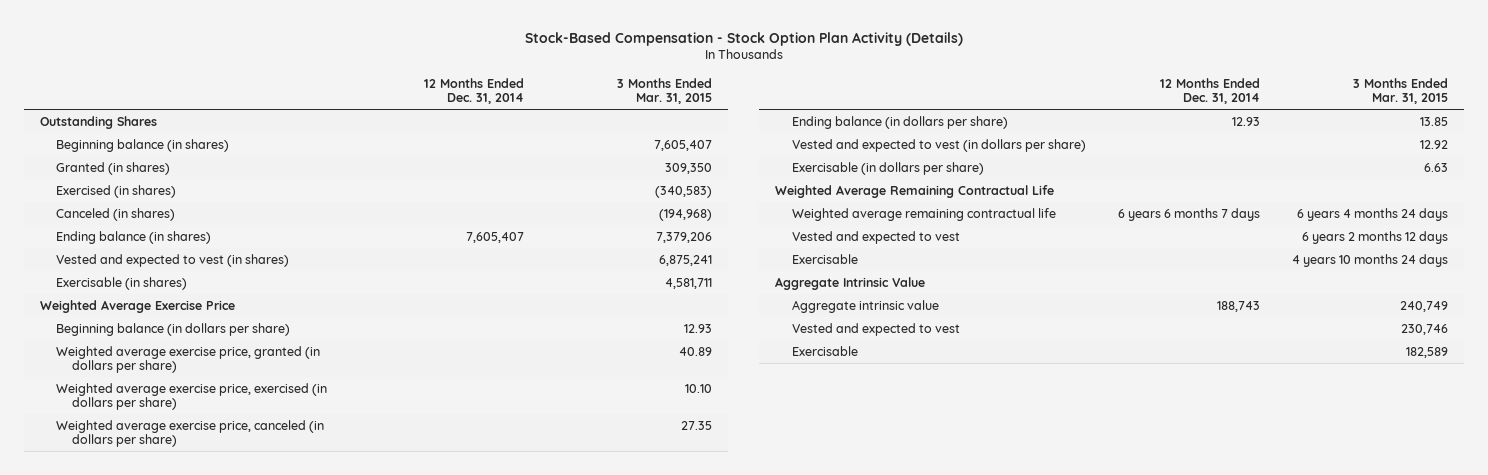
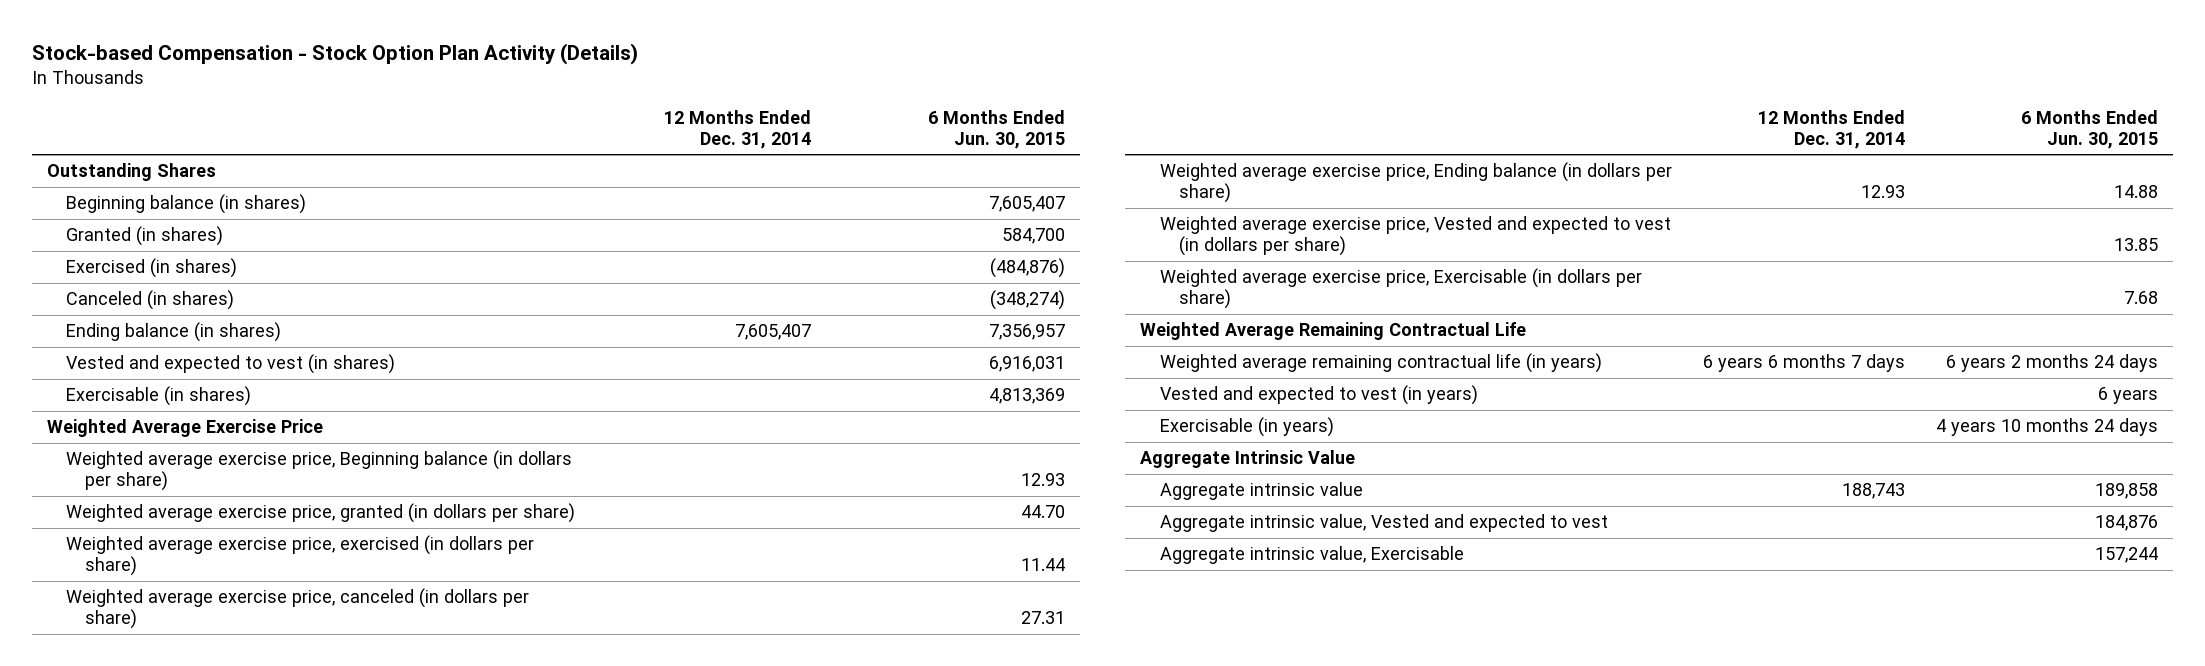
[524,31,963,46] Stock-Based Compensation - Stock Option Plan Activity (Details) -> [31,42,638,65] Stock-based Compensation - Stock Option Plan Activity (Details)
[617,77,713,104] 3 Months Ended Mar. 31, 2015 -> none
none -> [927,109,1065,149] 6 Months Ended Jun. 30, 2015
[56,322,291,336] Beginning balance (in dollars per share) -> [66,450,573,492] Weighted average exercise price, Beginning balance (in dollars per share)
[791,115,1008,129] Ending balance (in dollars per share) -> [1159,162,1672,204] Weighted average exercise price, Ending balance (in dollars per share)
[791,138,1086,152] Vested and expected to vest (in dollars per share) -> [1159,216,1671,257] Weighted average exercise price, Vested and expected to vest (in dollars per share)
[791,161,984,175] Exercisable (in dollars per share) -> [1159,268,1642,310] Weighted average exercise price, Exercisable (in dollars per share)
[791,207,1056,221] Weighted average remaining contractual life -> [1159,353,1602,374] Weighted average remaining contractual life (in years)
[791,230,960,244] Vested and expected to vest -> [1159,385,1478,406] Vested and expected to vest (in years)
[791,253,858,264] Exercisable -> [1159,417,1334,438] Exercisable (in years)
[791,322,960,336] Vested and expected to vest -> [1159,514,1608,533] Aggregate intrinsic value, Vested and expected to vest
[791,345,858,356] Exercisable -> [1159,546,1464,565] Aggregate intrinsic value, Exercisable

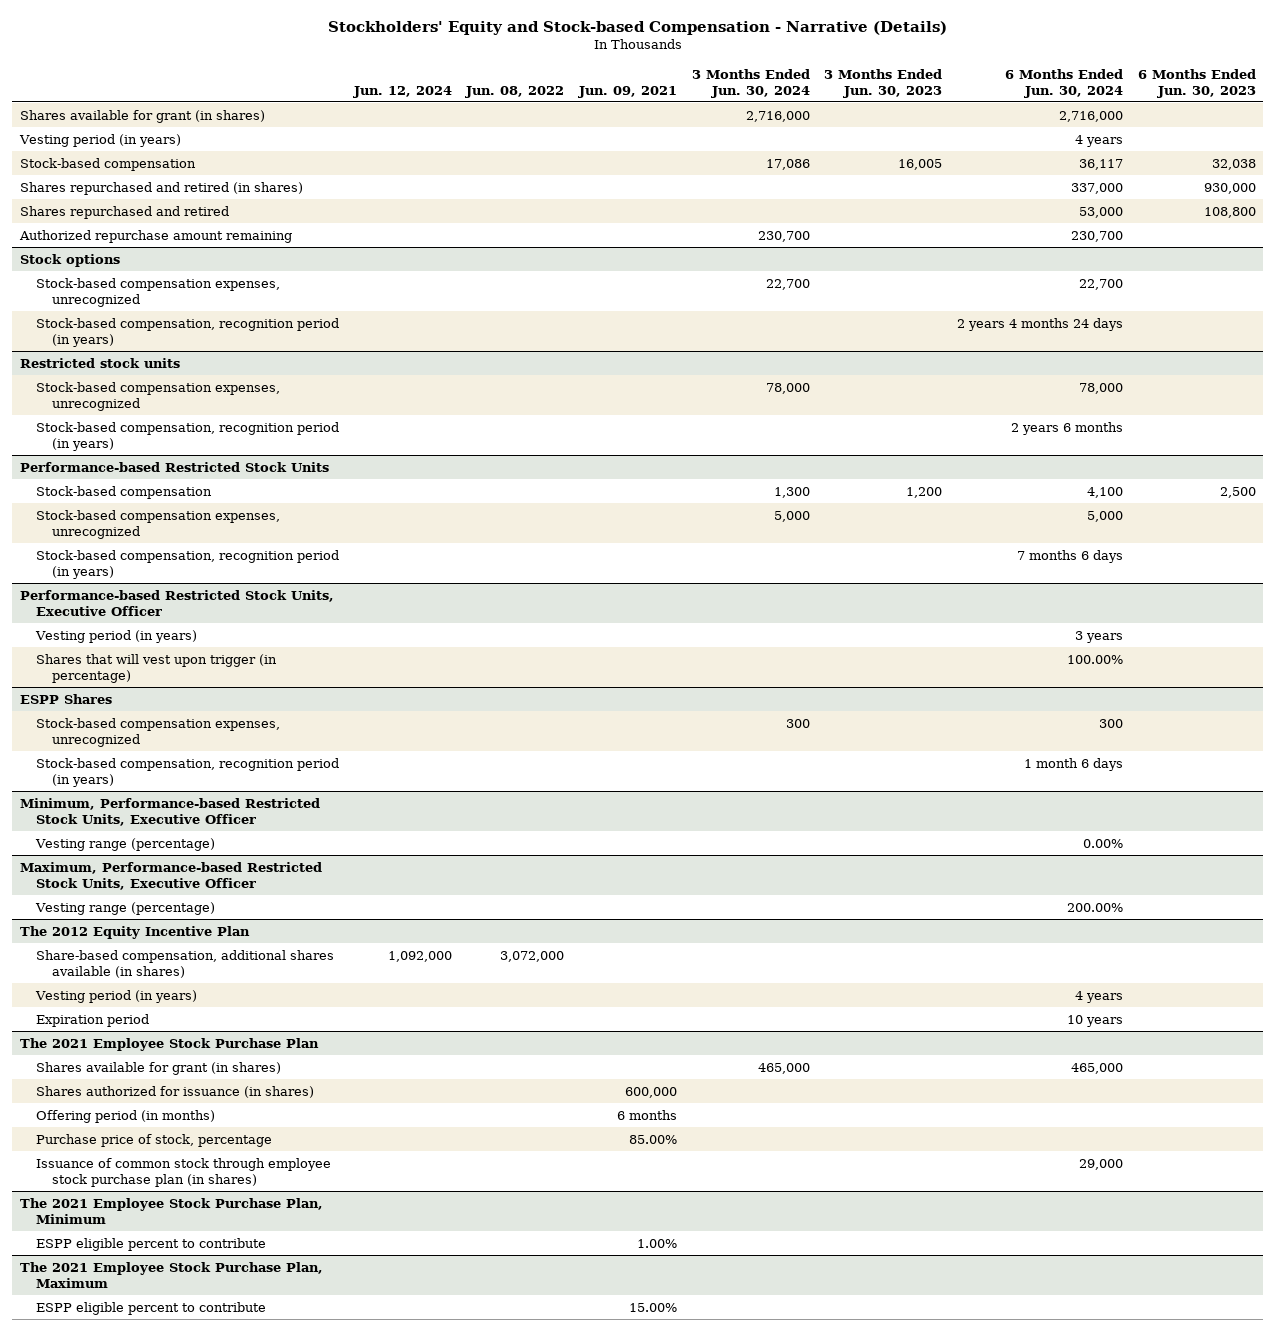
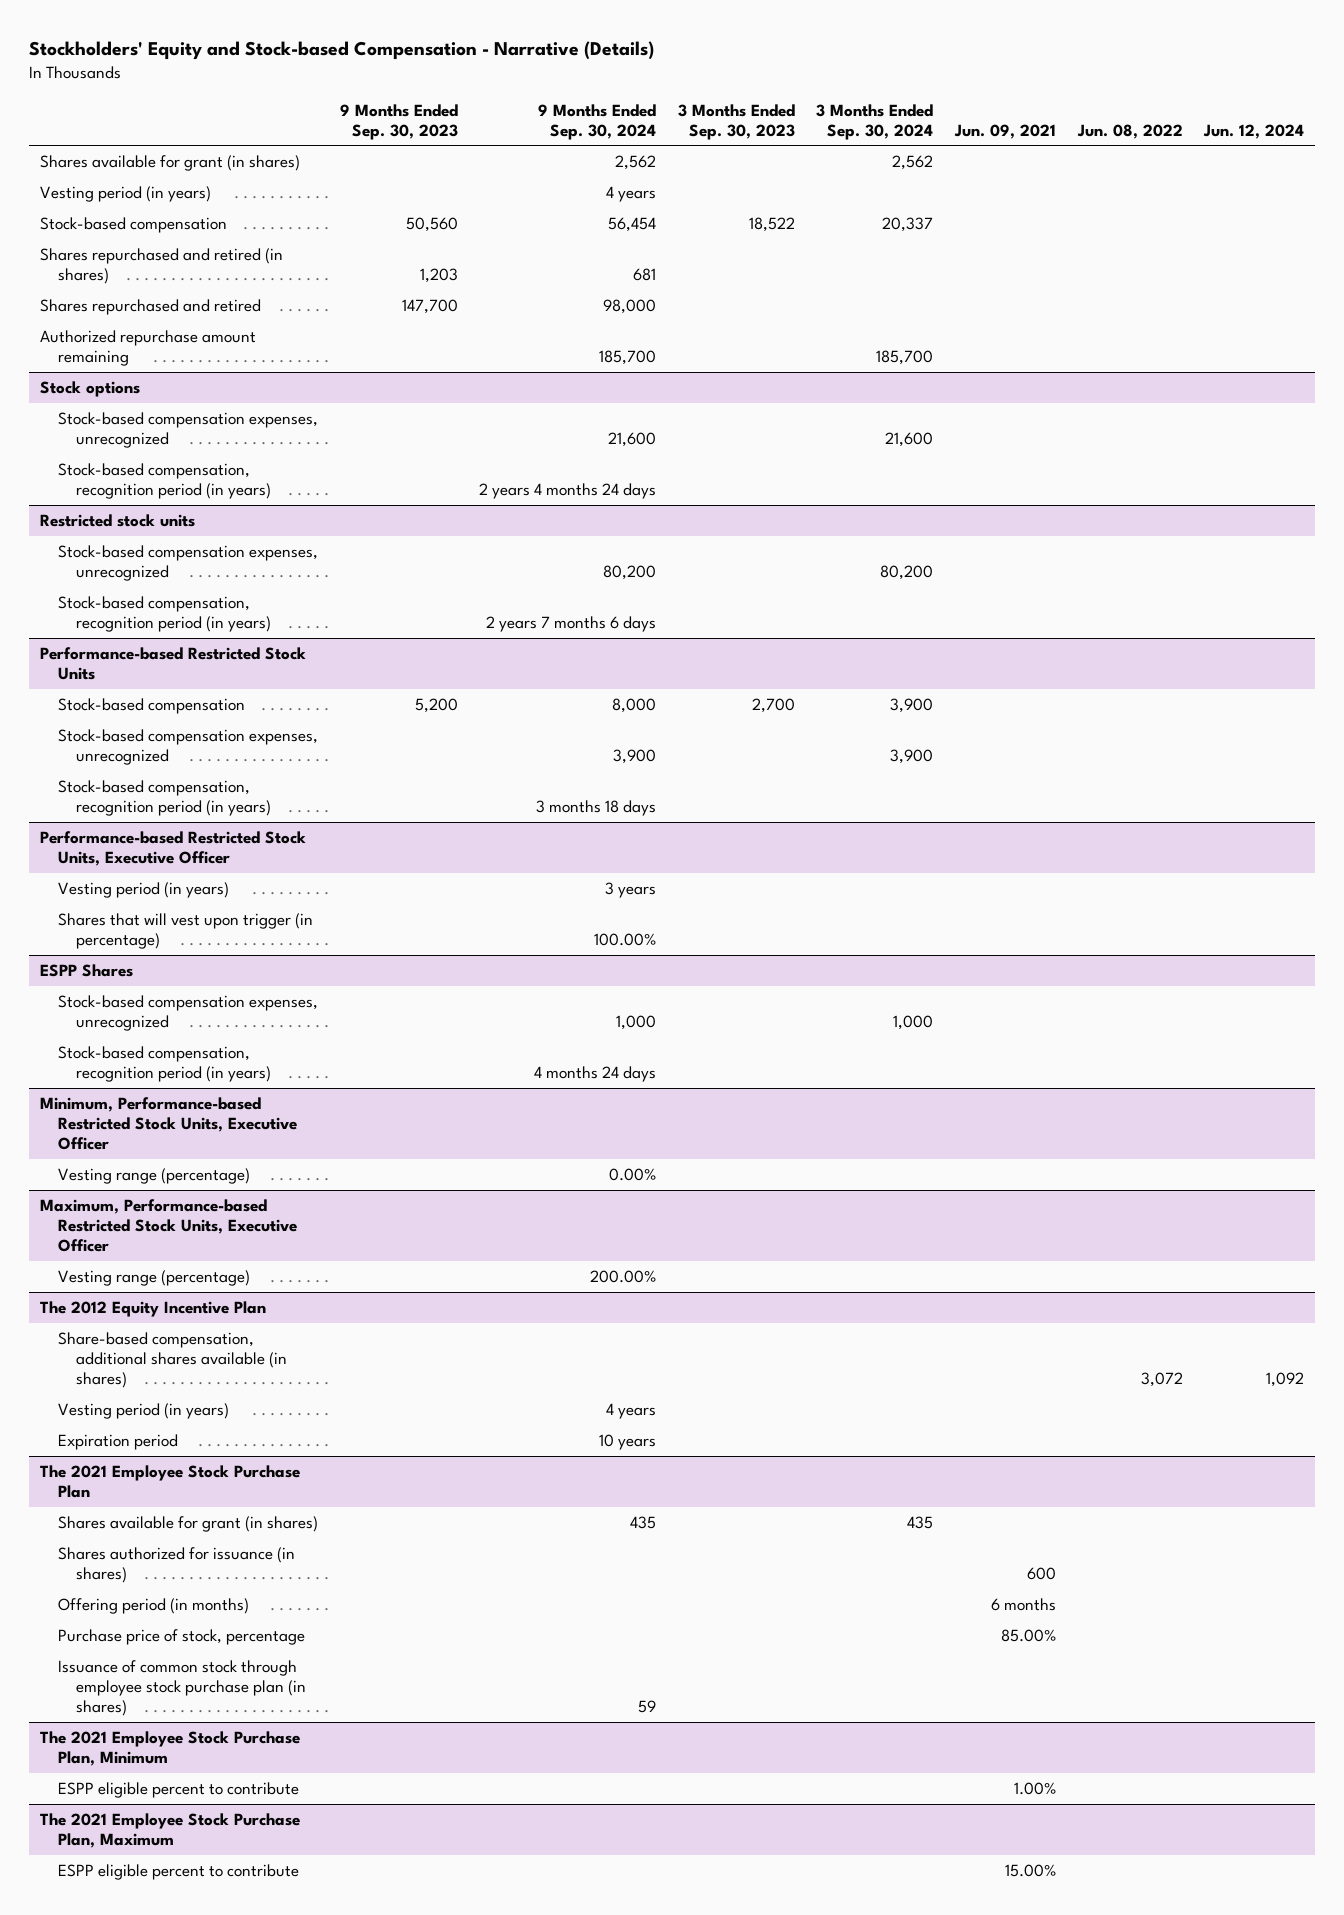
[691,68,810,98] 3 Months Ended Jun. 30, 2024 -> none
[824,68,943,98] 3 Months Ended Jun. 30, 2023 -> none
[1005,68,1124,98] 6 Months Ended Jun. 30, 2024 -> none
[1137,68,1256,98] 6 Months Ended Jun. 30, 2023 -> none
none -> [339,103,458,140] 9 Months Ended Sep. 30, 2023
none -> [538,103,657,140] 9 Months Ended Sep. 30, 2024
none -> [677,103,795,140] 3 Months Ended Sep. 30, 2023
none -> [816,103,934,140] 3 Months Ended Sep. 30, 2024
[387,950,452,962] 1,092,000 -> [1266,1371,1305,1387] 1,092
[500,950,565,962] 3,072,000 -> [1140,1371,1183,1387] 3,072
[625,1086,678,1098] 600,000 -> [1026,1566,1056,1580] 600

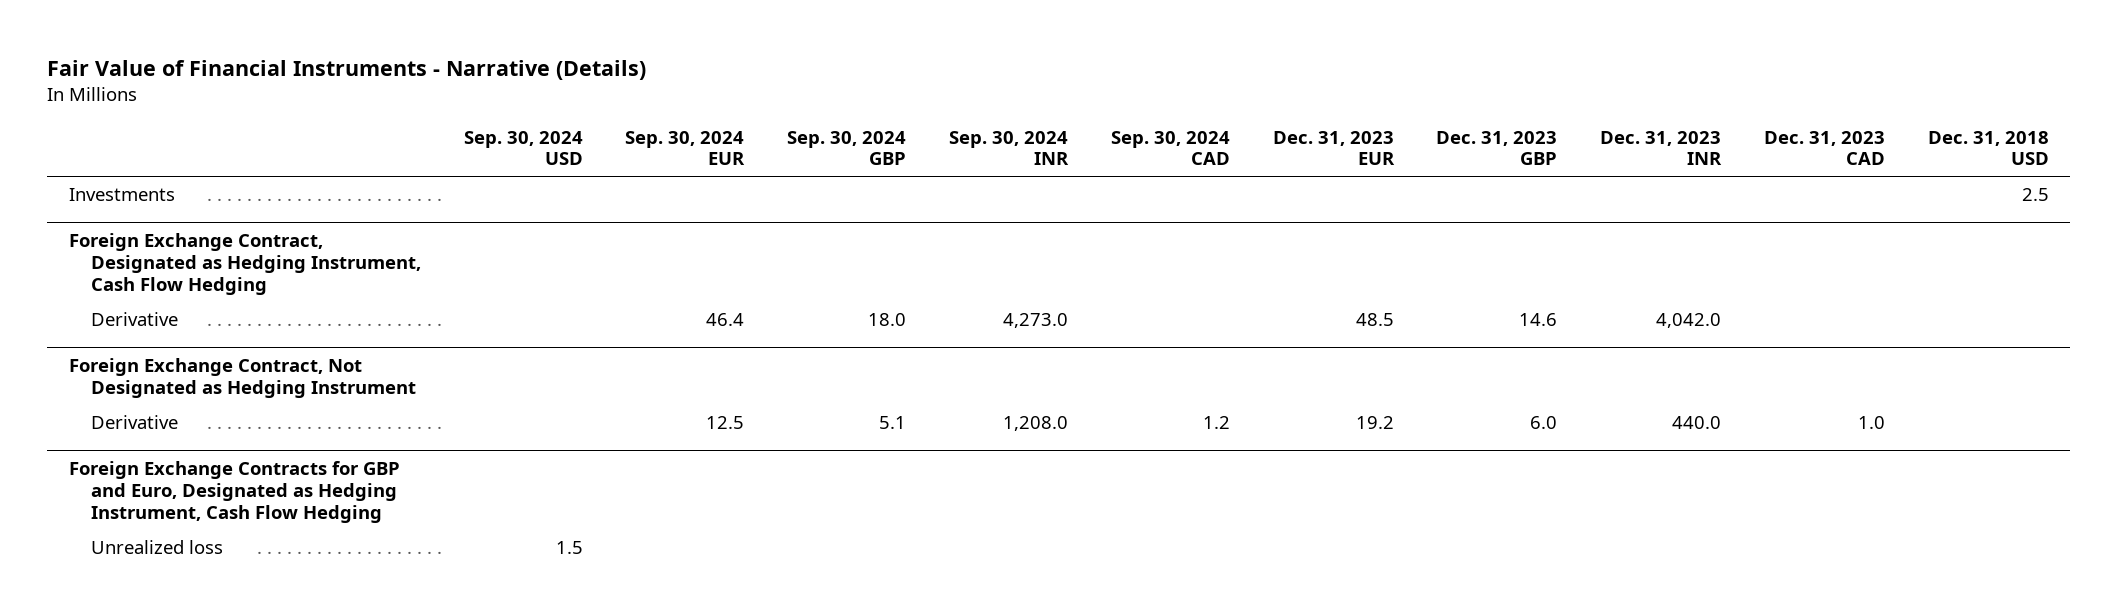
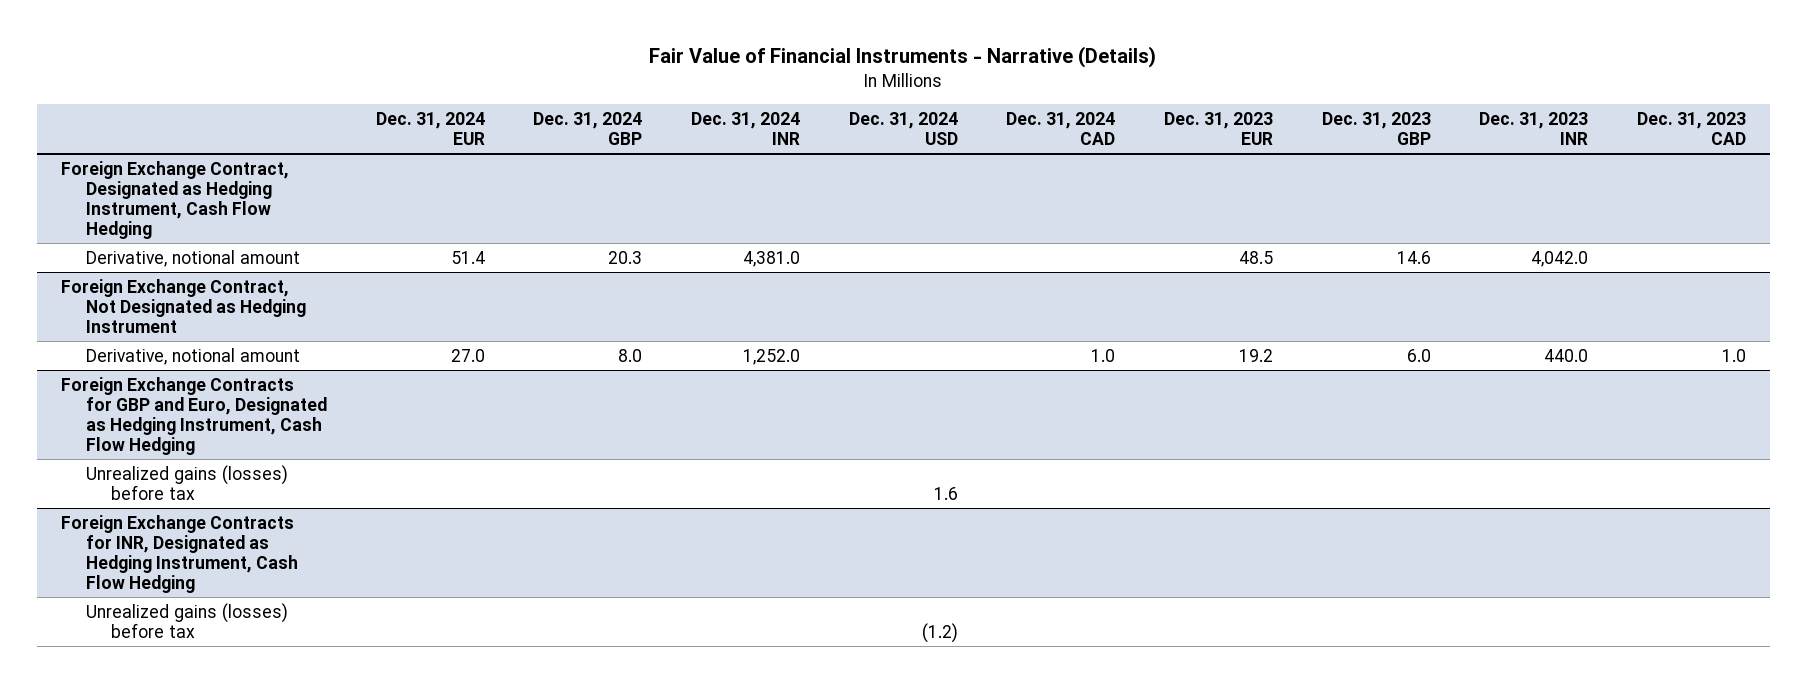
[463,130,583,166] Sep. 30, 2024 USD -> none
[625,130,746,166] Sep. 30, 2024 EUR -> none
[787,130,907,166] Sep. 30, 2024 GBP -> none
[948,130,1069,166] Sep. 30, 2024 INR -> none
[1110,130,1230,166] Sep. 30, 2024 CAD -> none
[1927,130,2049,166] Dec. 31, 2018 USD -> none
none -> [375,111,485,145] Dec. 31, 2024 EUR
none -> [533,111,643,145] Dec. 31, 2024 GBP
none -> [691,111,801,145] Dec. 31, 2024 INR
none -> [848,111,958,145] Dec. 31, 2024 USD
none -> [1006,111,1116,145] Dec. 31, 2024 CAD
[68,188,175,202] Investments -> none
[90,312,178,327] Derivative -> [86,249,301,267] Derivative, notional amount
[90,415,178,430] Derivative -> [86,347,301,365] Derivative, notional amount
[90,540,223,555] Unrealized loss -> [86,464,289,500] Unrealized gains (losses) before tax
none -> [60,514,299,593] Foreign Exchange Contracts for INR, Designated as Hedging Instrument, Cash Flow Hedging
none -> [86,602,289,638] Unrealized gains (losses) before tax

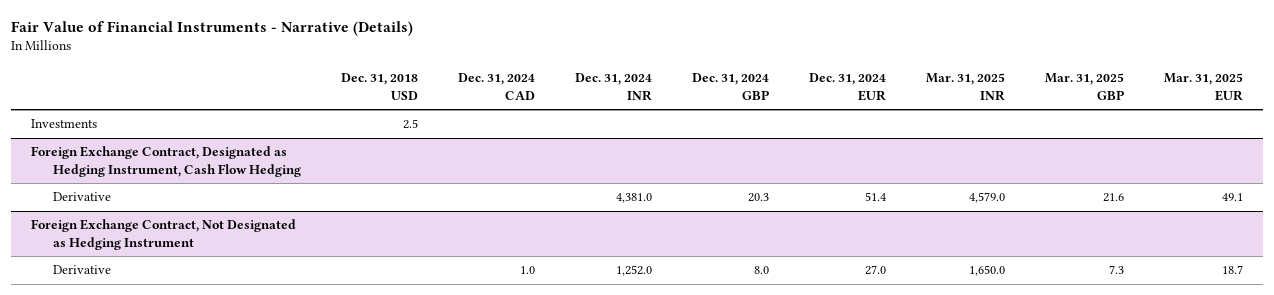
[848,111,958,145] Dec. 31, 2024 USD -> none
[1164,111,1274,145] Dec. 31, 2023 EUR -> none
[1321,111,1431,145] Dec. 31, 2023 GBP -> none
[1479,111,1589,145] Dec. 31, 2023 INR -> none
[1636,111,1746,145] Dec. 31, 2023 CAD -> none
none -> [340,73,418,101] Dec. 31, 2018 USD
none -> [926,73,1006,102] Mar. 31, 2025 INR
none -> [1045,73,1125,101] Mar. 31, 2025 GBP
none -> [1164,73,1244,102] Mar. 31, 2025 EUR
none -> [31,119,98,129] Investments
[86,249,301,267] Derivative, notional amount -> [52,192,111,202] Derivative
[60,376,328,455] Foreign Exchange Contracts for GBP and Euro, Designated as Hedging Instrument, Cash Flow Hedging -> none
[86,464,289,500] Unrealized gains (losses) before tax -> none
[60,514,299,593] Foreign Exchange Contracts for INR, Designated as Hedging Instrument, Cash Flow Hedging -> none
[86,602,289,638] Unrealized gains (losses) before tax -> none
[86,347,301,365] Derivative, notional amount -> [52,265,111,275] Derivative

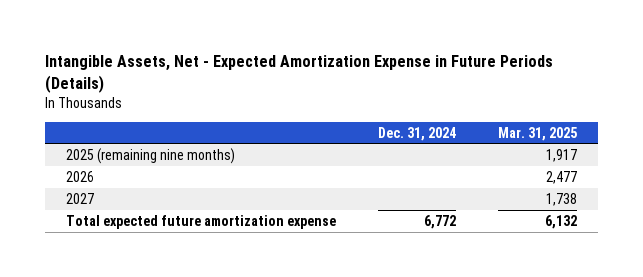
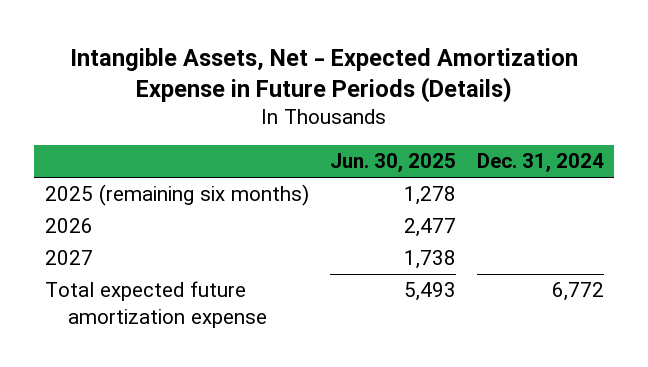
[497,126,577,141] Mar. 31, 2025 -> none
none -> [329,153,456,173] Jun. 30, 2025
[66,147,236,164] 2025 (remaining nine months) -> [44,184,309,207] 2025 (remaining six months)

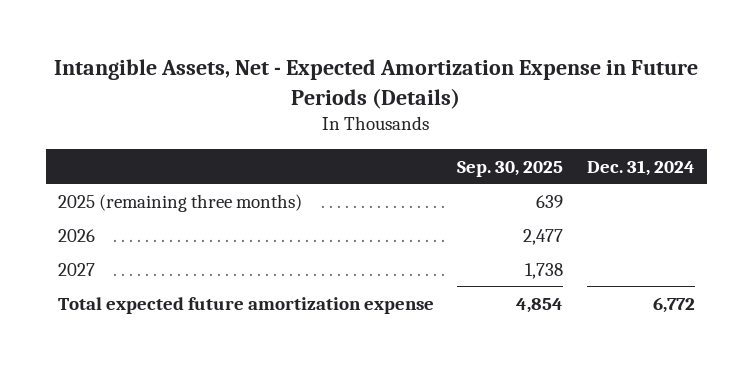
[329,153,456,173] Jun. 30, 2025 -> none
none -> [457,160,564,177] Sep. 30, 2025
[44,184,309,207] 2025 (remaining six months) -> [57,193,302,212] 2025 (remaining three months)

